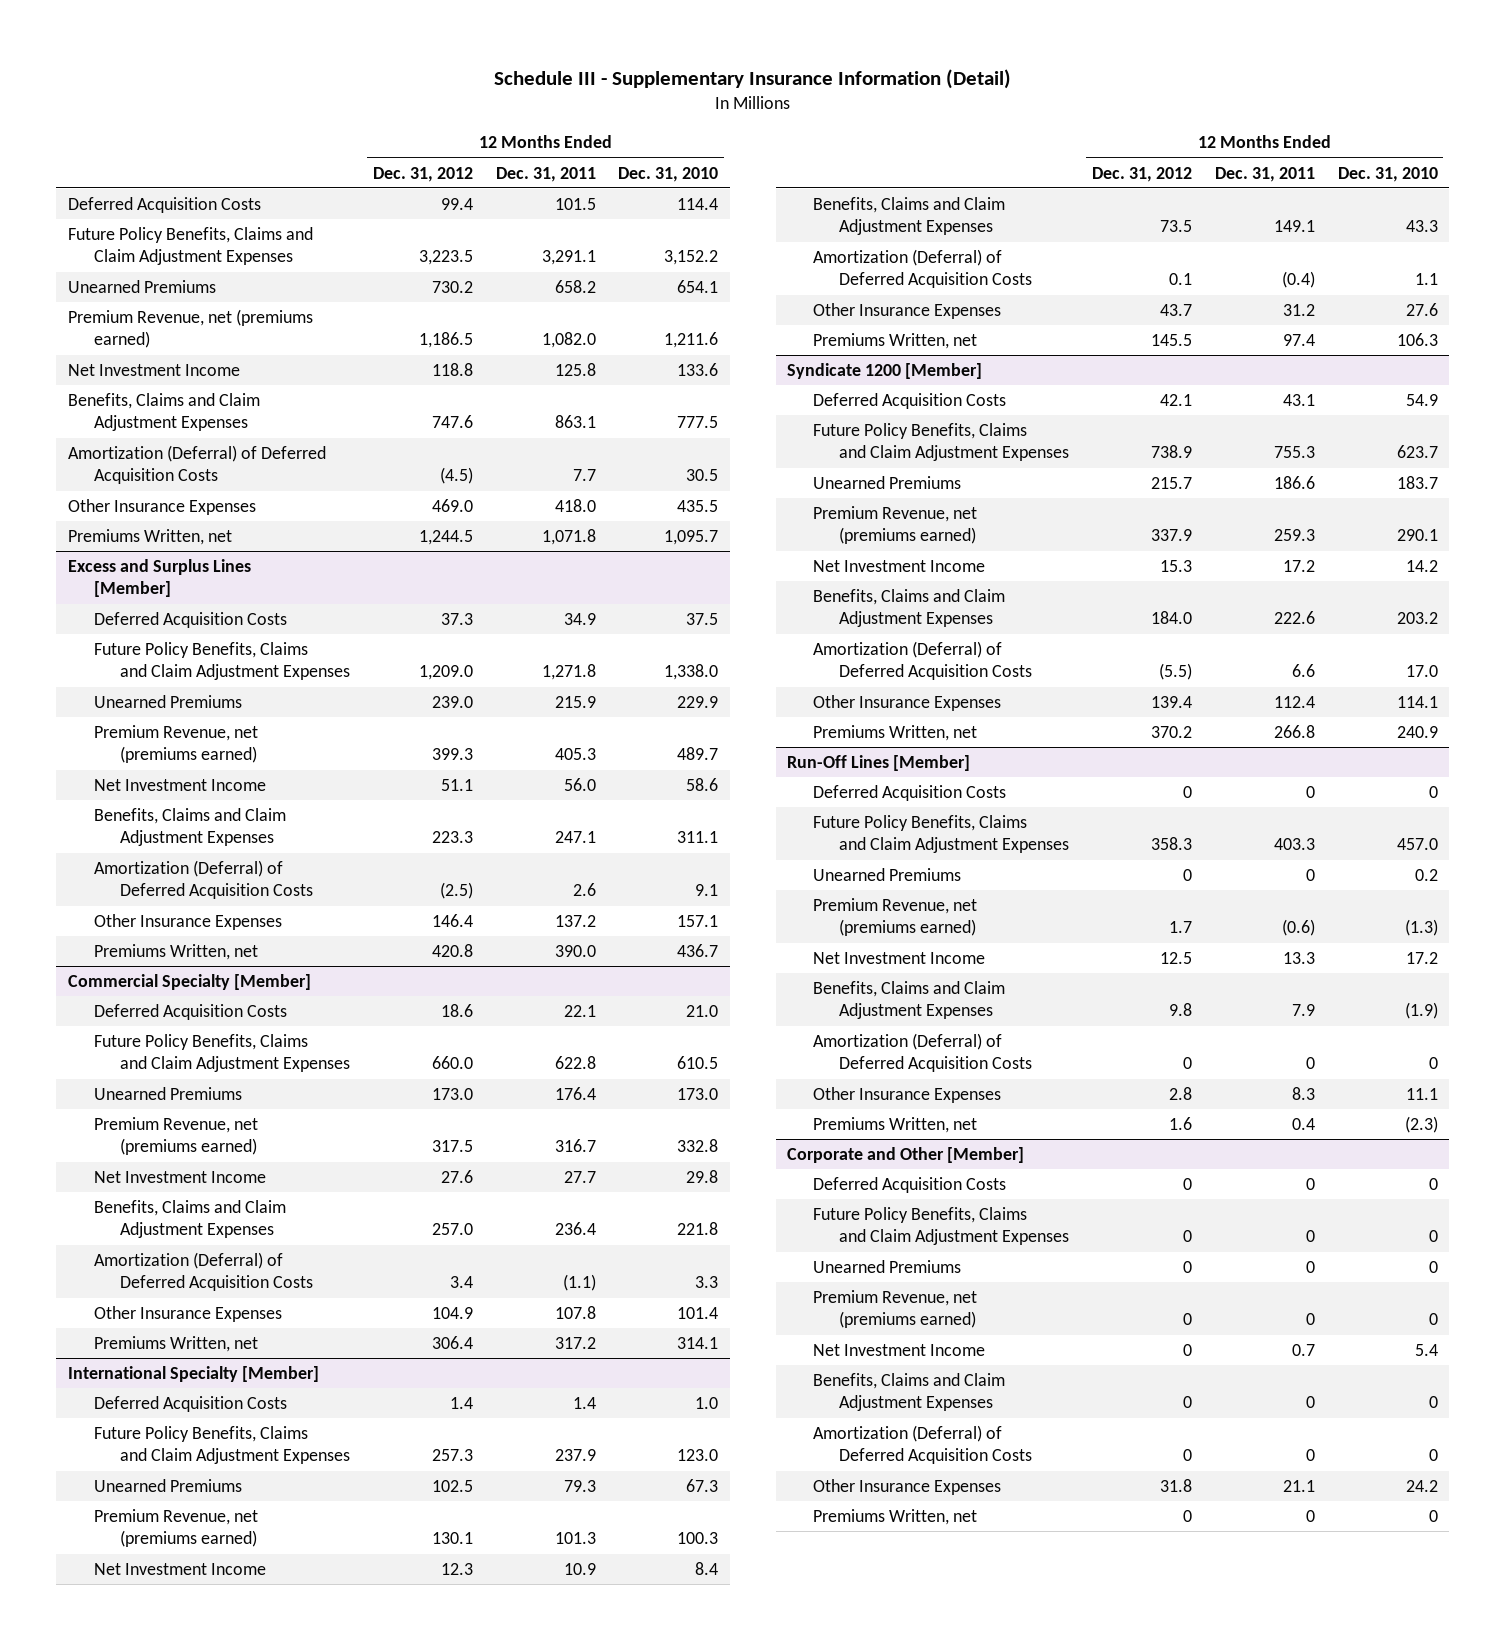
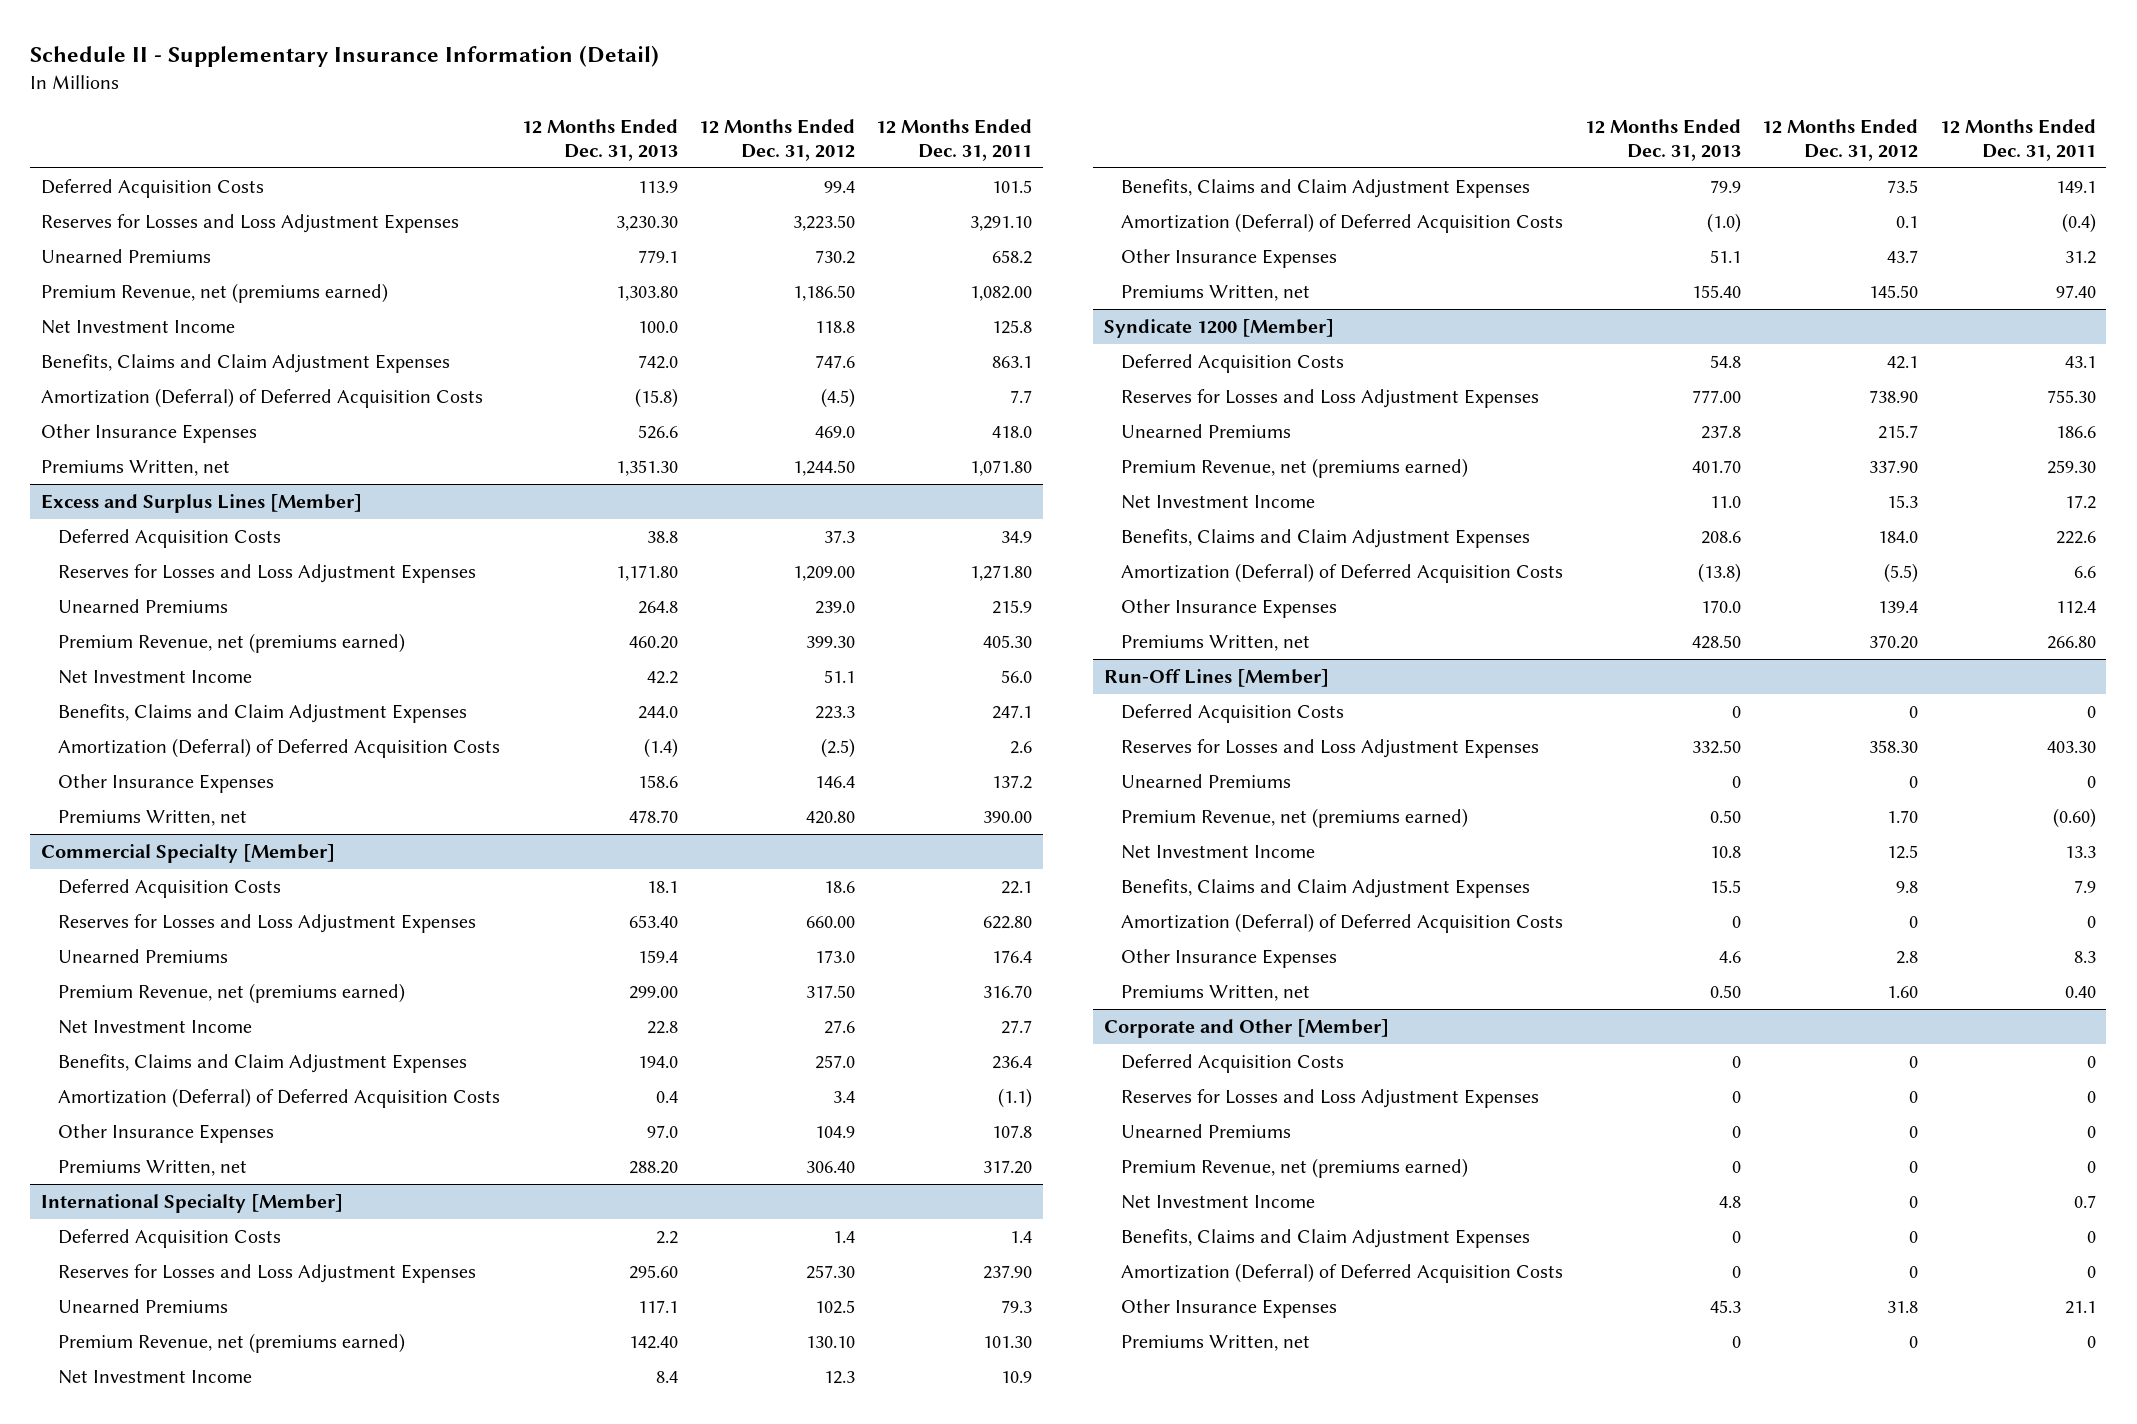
[493,68,1011,89] Schedule III - Supplementary Insurance Information (Detail) -> [30,44,660,67] Schedule II - Supplementary Insurance Information (Detail)
[618,166,719,182] Dec. 31, 2010 -> none
none -> [521,118,678,161] 12 Months Ended Dec. 31, 2013
[67,227,313,266] Future Policy Benefits, Claims and Claim Adjustment Expenses -> [41,213,460,233] Reserves for Losses and Loss Adjustment Expenses
[418,250,473,266] 3,223.5 -> [792,214,855,231] 3,223.50
[541,250,596,266] 3,291.1 -> [970,215,1033,231] 3,291.10
[418,332,473,349] 1,186.5 -> [792,284,855,301] 1,186.50
[541,332,596,349] 1,082.0 -> [970,285,1033,301] 1,082.00
[418,530,473,546] 1,244.5 -> [792,459,855,476] 1,244.50
[541,529,596,546] 1,071.8 -> [970,459,1033,476] 1,071.80
[93,642,350,681] Future Policy Benefits, Claims and Claim Adjustment Expenses -> [58,563,477,583] Reserves for Losses and Loss Adjustment Expenses
[418,665,473,681] 1,209.0 -> [792,565,855,581] 1,209.00
[541,664,596,681] 1,271.8 -> [970,564,1033,581] 1,271.80
[431,748,473,761] 399.3 -> [805,635,855,648] 399.30
[554,748,596,761] 405.3 -> [983,634,1033,648] 405.30
[431,944,473,958] 420.8 -> [805,810,855,824] 420.80
[554,945,596,958] 390.0 -> [983,810,1033,823] 390.00
[93,1034,350,1073] Future Policy Benefits, Claims and Claim Adjustment Expenses -> [58,913,477,933] Reserves for Losses and Loss Adjustment Expenses
[431,1056,473,1070] 660.0 -> [805,915,855,928] 660.00
[554,1056,596,1070] 622.8 -> [983,915,1033,929] 622.80
[431,1140,473,1153] 317.5 -> [805,984,855,998] 317.50
[554,1139,596,1153] 316.7 -> [983,984,1033,998] 316.70
[431,1336,473,1350] 306.4 -> [805,1160,855,1173] 306.40
[554,1337,596,1350] 317.2 -> [983,1159,1033,1174] 317.20
[93,1426,350,1465] Future Policy Benefits, Claims and Claim Adjustment Expenses -> [58,1263,477,1283] Reserves for Losses and Loss Adjustment Expenses
[431,1449,473,1462] 257.3 -> [805,1264,855,1279] 257.30
[554,1449,596,1462] 237.9 -> [983,1264,1033,1279] 237.90
[431,1532,473,1545] 130.1 -> [805,1335,855,1348] 130.10
[554,1532,596,1545] 101.3 -> [983,1335,1033,1348] 101.30
[1150,334,1192,347] 145.5 -> [1869,284,1919,298] 145.50
[1282,334,1315,347] 97.4 -> [2055,284,2096,298] 97.40
[812,423,1069,462] Future Policy Benefits, Claims and Claim Adjustment Expenses -> [1121,388,1540,408] Reserves for Losses and Loss Adjustment Expenses
[1150,445,1192,459] 738.9 -> [1869,389,1919,403] 738.90
[1273,446,1315,459] 755.3 -> [2046,389,2096,403] 755.30
[1150,529,1192,542] 337.9 -> [1869,459,1919,473] 337.90
[1273,529,1315,542] 259.3 -> [2046,459,2096,474] 259.30
[1150,726,1192,739] 370.2 -> [1869,634,1919,649] 370.20
[1273,725,1315,739] 266.8 -> [2046,635,2096,649] 266.80
[812,815,1069,854] Future Policy Benefits, Claims and Claim Adjustment Expenses -> [1121,738,1540,758] Reserves for Losses and Loss Adjustment Expenses
[1150,837,1192,851] 358.3 -> [1869,739,1919,753] 358.30
[1273,838,1315,851] 403.3 -> [2046,740,2096,753] 403.30
[1168,921,1192,934] 1.7 -> [1887,809,1919,823] 1.70
[1281,919,1315,937] (0.6) -> [2052,807,2096,828] (0.60)
[1168,1117,1192,1131] 1.6 -> [1887,985,1919,998] 1.60
[1291,1118,1315,1131] 0.4 -> [2064,985,2096,998] 0.40
[812,1207,1069,1246] Future Policy Benefits, Claims and Claim Adjustment Expenses -> [1121,1088,1540,1108] Reserves for Losses and Loss Adjustment Expenses

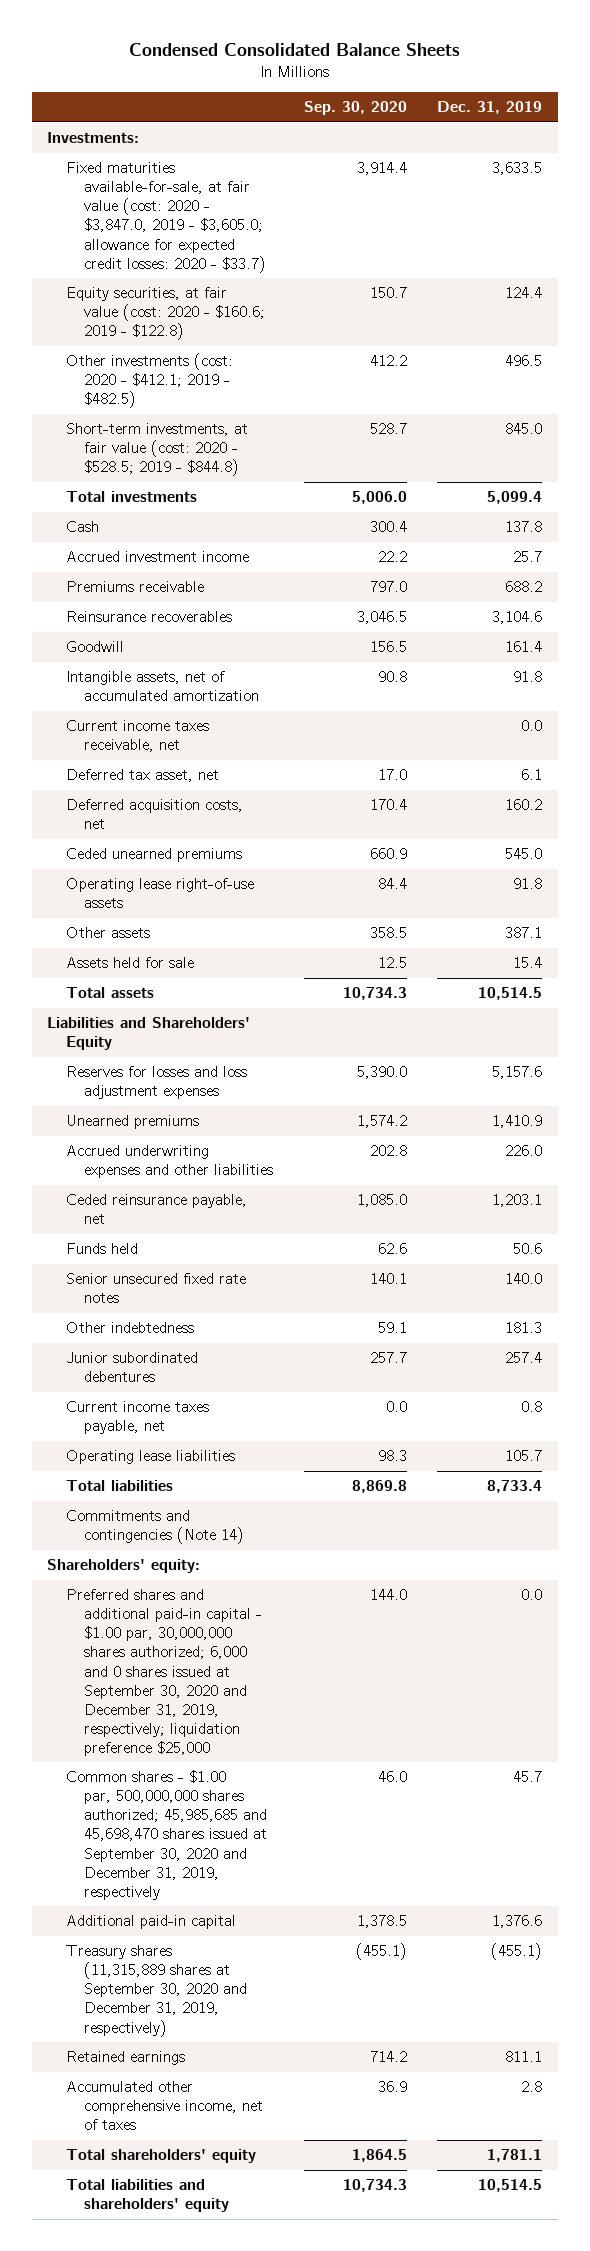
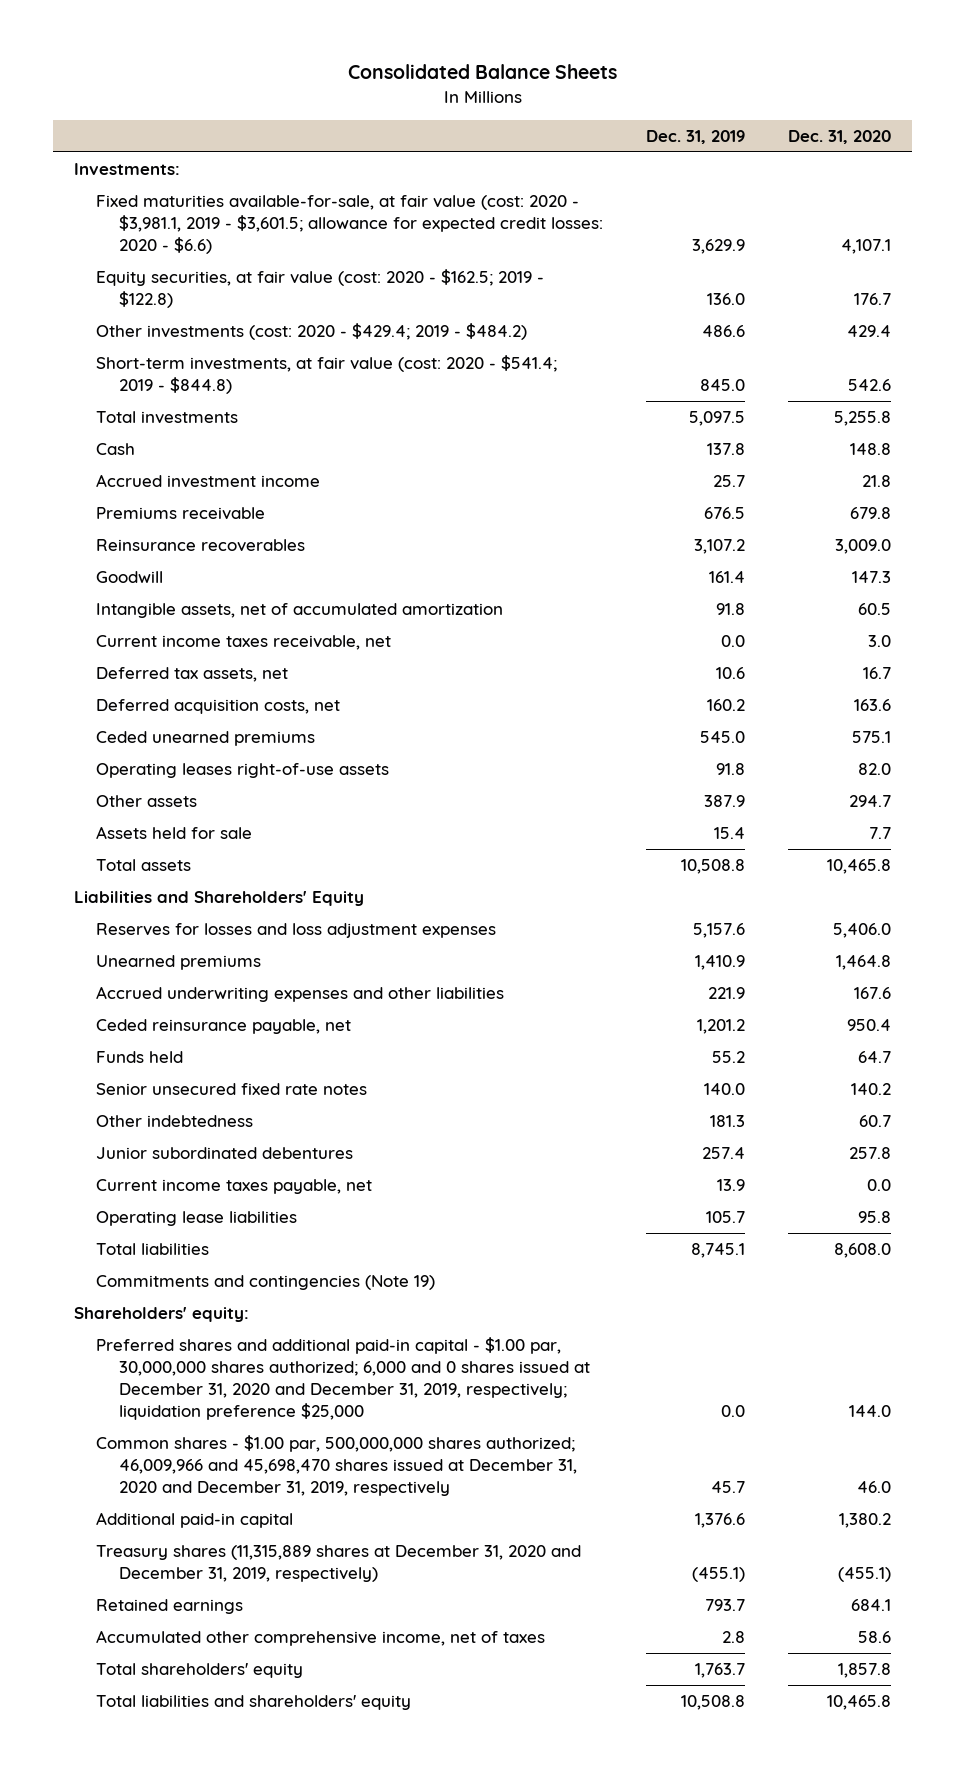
[128,42,460,56] Condensed Consolidated Balance Sheets -> [347,64,617,80] Consolidated Balance Sheets
[303,101,407,116] Sep. 30, 2020 -> none
none -> [787,129,891,144] Dec. 31, 2020
[65,162,267,273] Fixed maturities available-for-sale, at fair value (cost: 2020 - $3,847.0, 2019 - $3,605.0; allowance for expected credit losses: 2020 - $33.7) -> [96,195,603,255] Fixed maturities available-for-sale, at fair value (cost: 2020 - $3,981.1, 2019 - $3,601.5; allowance for expected credit losses: 2020 - $6.6)
[492,162,543,176] 3,633.5 -> [691,239,745,255] 3,629.9
[65,287,266,341] Equity securities, at fair value (cost: 2020 - $160.6; 2019 - $122.8) -> [96,269,545,309] Equity securities, at fair value (cost: 2020 - $162.5; 2019 - $122.8)
[505,287,543,299] 124.4 -> [706,293,745,306] 136.0
[65,353,233,409] Other investments (cost: 2020 - $412.1; 2019 - $482.5) -> [96,323,528,341] Other investments (cost: 2020 - $429.4; 2019 - $484.2)
[505,355,543,367] 496.5 -> [701,325,745,338] 486.6
[65,423,248,477] Short-term investments, at fair value (cost: 2020 - $528.5; 2019 - $844.8) -> [96,355,558,395] Short-term investments, at fair value (cost: 2020 - $541.4; 2019 - $844.8)
[487,491,543,505] 5,099.4 -> [688,411,745,427] 5,097.5
[505,581,543,593] 688.2 -> [703,507,745,520] 676.5
[492,611,543,625] 3,104.6 -> [693,539,745,555] 3,107.2
[65,769,219,783] Deferred tax asset, net -> [96,667,289,683] Deferred tax assets, net
[521,769,543,781] 6.1 -> [715,667,745,680] 10.6
[65,878,254,909] Operating lease right-of-use assets -> [96,763,390,779] Operating leases right-of-use assets
[505,927,543,939] 387.1 -> [703,795,745,808] 387.9
[478,987,543,1001] 10,514.5 -> [680,859,745,875] 10,508.8
[505,1145,543,1157] 226.0 -> [707,987,745,1000] 221.9
[492,1194,543,1208] 1,203.1 -> [696,1019,745,1035] 1,201.2
[513,1243,543,1255] 50.6 -> [711,1051,745,1064] 55.2
[521,1401,543,1413] 0.8 -> [716,1179,745,1192] 13.9
[487,1480,543,1494] 8,733.4 -> [690,1243,745,1259] 8,745.1
[65,1510,245,1545] Commitments and contingencies (Note 14) -> [96,1275,436,1291] Commitments and contingencies (Note 19)
[65,1589,263,1756] Preferred shares and additional paid-in capital - $1.00 par, 30,000,000 shares authorized; 6,000 and 0 shares issued at September 30, 2020 and December 31, 2019, respectively; liquidation preference $25,000 -> [96,1337,590,1421] Preferred shares and additional paid-in capital - $1.00 par, 30,000,000 shares authorized; 6,000 and 0 shares issued at December 31, 2020 and December 31, 2019, respectively; liquidation preference $25,000
[65,1770,268,1900] Common shares - $1.00 par, 500,000,000 shares authorized; 45,985,685 and 45,698,470 shares issued at September 30, 2020 and December 31, 2019, respectively -> [96,1435,577,1497] Common shares - $1.00 par, 500,000,000 shares authorized; 46,009,966 and 45,698,470 shares issued at December 31, 2020 and December 31, 2019, respectively
[65,1945,248,2037] Treasury shares (11,315,889 shares at September 30, 2020 and December 31, 2019, respectively) -> [96,1545,582,1583] Treasury shares (11,315,889 shares at December 31, 2020 and December 31, 2019, respectively)
[505,2051,543,2063] 811.1 -> [704,1599,745,1612] 793.7
[487,2149,543,2163] 1,781.1 -> [694,1663,745,1679] 1,763.7
[478,2179,543,2193] 10,514.5 -> [680,1695,745,1711] 10,508.8

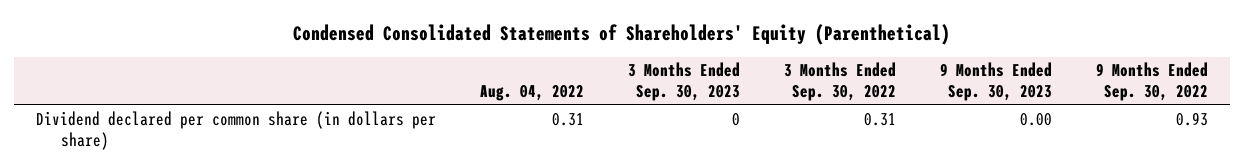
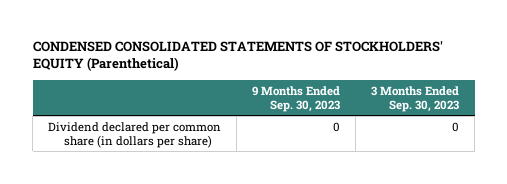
[292,23,950,45] Condensed Consolidated Statements of Shareholders' Equity (Parenthetical) -> [32,40,443,72] CONDENSED CONSOLIDATED STATEMENTS OF STOCKHOLDERS' EQUITY (Parenthetical)
[479,85,584,102] Aug. 04, 2022 -> none
[783,62,896,102] 3 Months Ended Sep. 30, 2022 -> none
[1095,62,1208,102] 9 Months Ended Sep. 30, 2022 -> none
[1019,113,1052,127] 0.00 -> [333,121,341,132] 0

